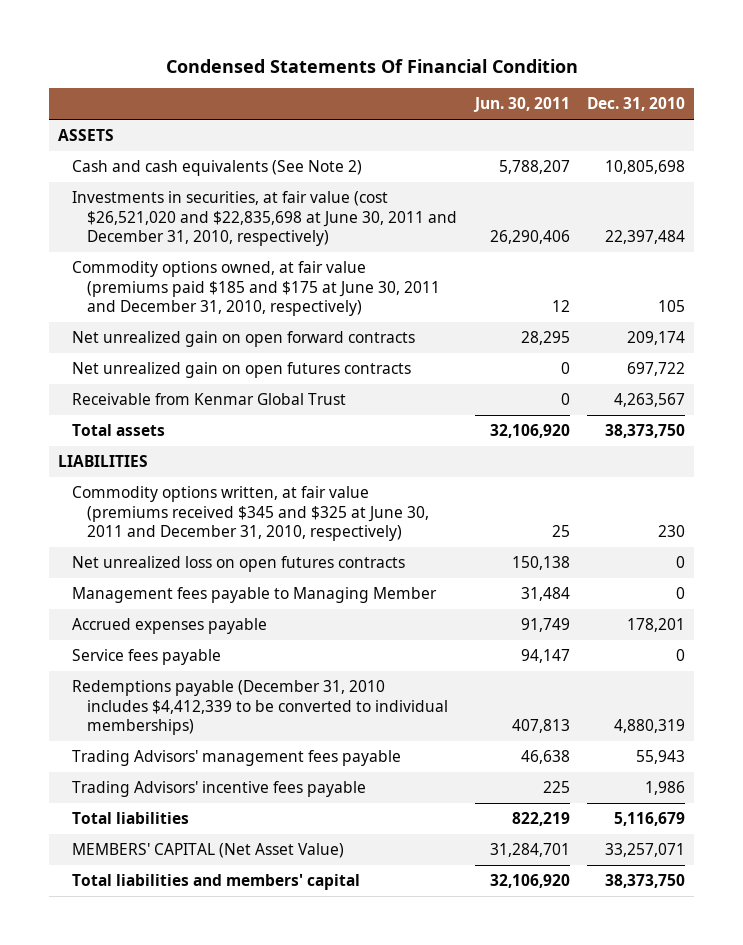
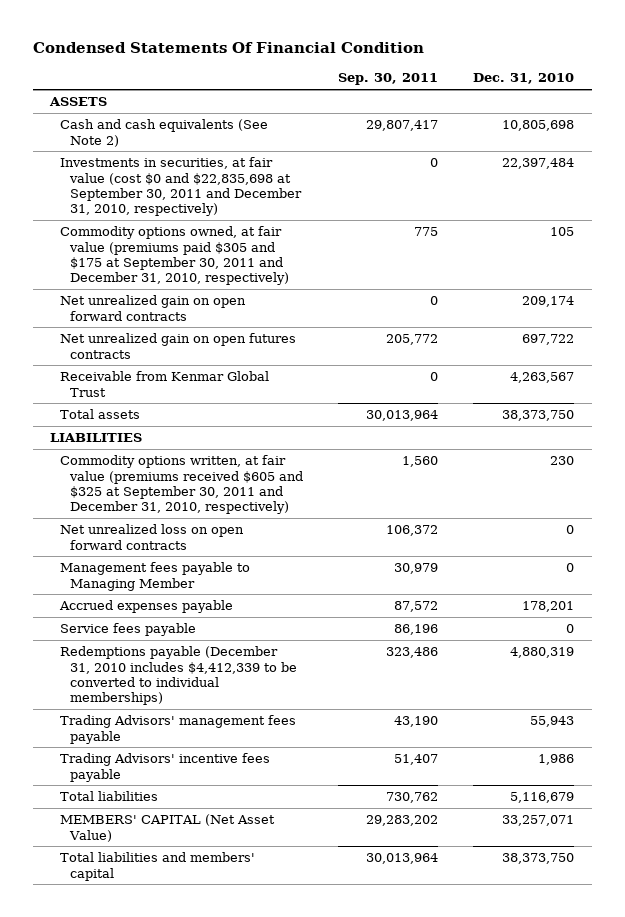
[472,97,570,113] Jun. 30, 2011 -> none
none -> [338,73,439,86] Sep. 30, 2011
[72,191,457,247] Investments in securities, at fair value (cost $26,521,020 and $22,835,698 at June 30, 2011 and December 31, 2010, respectively) -> [60,157,302,217] Investments in securities, at fair value (cost $0 and $22,835,698 at September 30, 2011 and December 31, 2010, respectively)
[72,261,440,317] Commodity options owned, at fair value (premiums paid $185 and $175 at June 30, 2011 and December 31, 2010, respectively) -> [60,226,289,286] Commodity options owned, at fair value (premiums paid $305 and $175 at September 30, 2011 and December 31, 2010, respectively)
[72,486,429,542] Commodity options written, at fair value (premiums received $345 and $325 at June 30, 2011 and December 31, 2010, respectively) -> [60,455,303,515] Commodity options written, at fair value (premiums received $605 and $325 at September 30, 2011 and December 31, 2010, respectively)
[72,556,406,573] Net unrealized loss on open futures contracts -> [60,524,245,550] Net unrealized loss on open forward contracts

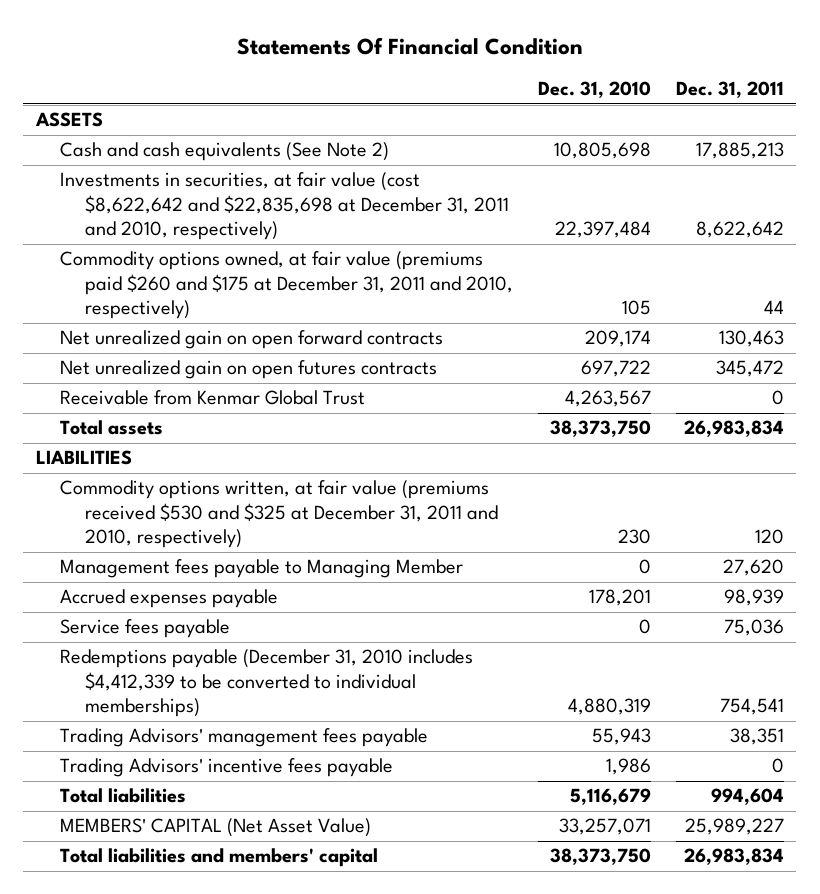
[32,41,424,53] Condensed Statements Of Financial Condition -> [236,37,583,56] Statements Of Financial Condition
[338,73,439,86] Sep. 30, 2011 -> none
none -> [676,81,785,99] Dec. 31, 2011
[60,157,302,217] Investments in securities, at fair value (cost $0 and $22,835,698 at September 30, 2011 and December 31, 2010, respectively) -> [60,172,510,241] Investments in securities, at fair value (cost $8,622,642 and $22,835,698 at December 31, 2011 and 2010, respectively)
[60,226,289,286] Commodity options owned, at fair value (premiums paid $305 and $175 at September 30, 2011 and December 31, 2010, respectively) -> [60,251,514,320] Commodity options owned, at fair value (premiums paid $260 and $175 at December 31, 2011 and 2010, respectively)
[60,524,245,550] Net unrealized loss on open forward contracts -> none
[60,455,303,515] Commodity options written, at fair value (premiums received $605 and $325 at September 30, 2011 and December 31, 2010, respectively) -> [60,480,499,549] Commodity options written, at fair value (premiums received $530 and $325 at December 31, 2011 and 2010, respectively)

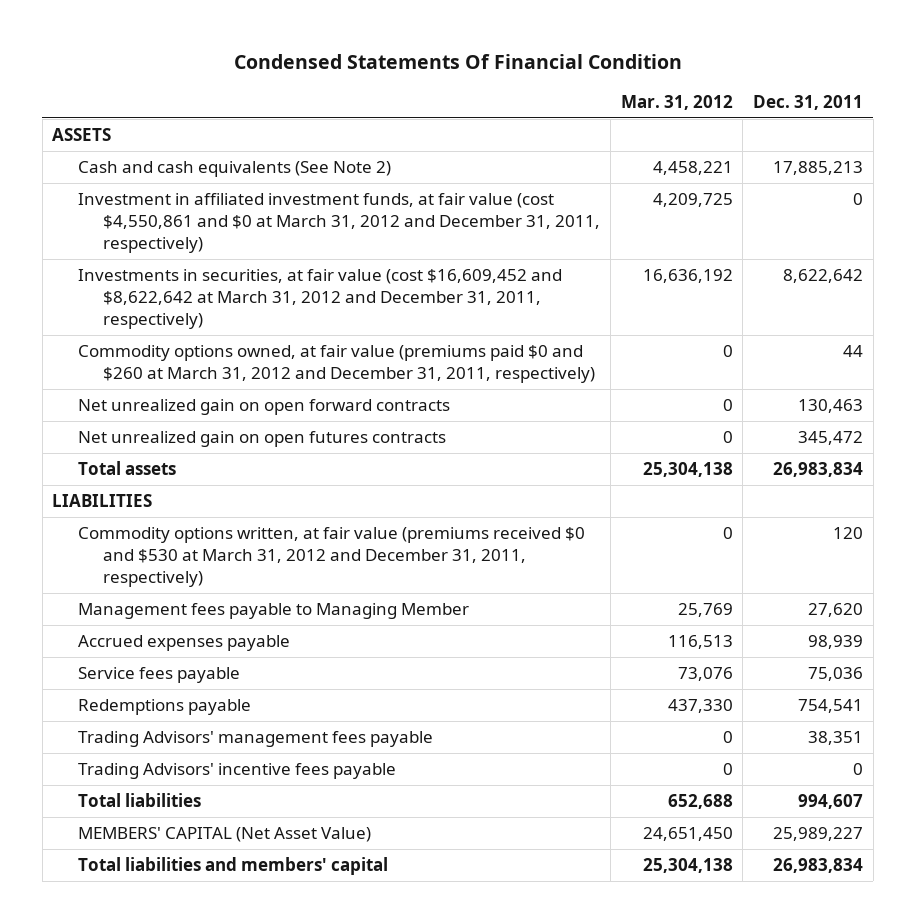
[236,37,583,56] Statements Of Financial Condition -> [233,53,682,69] Condensed Statements Of Financial Condition
[538,81,652,99] Dec. 31, 2010 -> none
none -> [620,94,733,110] Mar. 31, 2012
none -> [77,193,601,254] Investment in affiliated investment funds, at fair value (cost $4,550,861 and $0 at March 31, 2012 and December 31, 2011, respectively)
[60,172,510,241] Investments in securities, at fair value (cost $8,622,642 and $22,835,698 at December 31, 2011 and 2010, respectively) -> [77,269,562,330] Investments in securities, at fair value (cost $16,609,452 and $8,622,642 at March 31, 2012 and December 31, 2011, respectively)
[60,251,514,320] Commodity options owned, at fair value (premiums paid $260 and $175 at December 31, 2011 and 2010, respectively) -> [77,345,596,384] Commodity options owned, at fair value (premiums paid $0 and $260 at March 31, 2012 and December 31, 2011, respectively)
[60,390,366,406] Receivable from Kenmar Global Trust -> none
[60,480,499,549] Commodity options written, at fair value (premiums received $530 and $325 at December 31, 2011 and 2010, respectively) -> [77,527,585,588] Commodity options written, at fair value (premiums received $0 and $530 at March 31, 2012 and December 31, 2011, respectively)
[60,649,474,718] Redemptions payable (December 31, 2010 includes $4,412,339 to be converted to individual memberships) -> [77,699,251,716] Redemptions payable
[711,788,785,806] 994,604 -> [798,794,864,810] 994,607

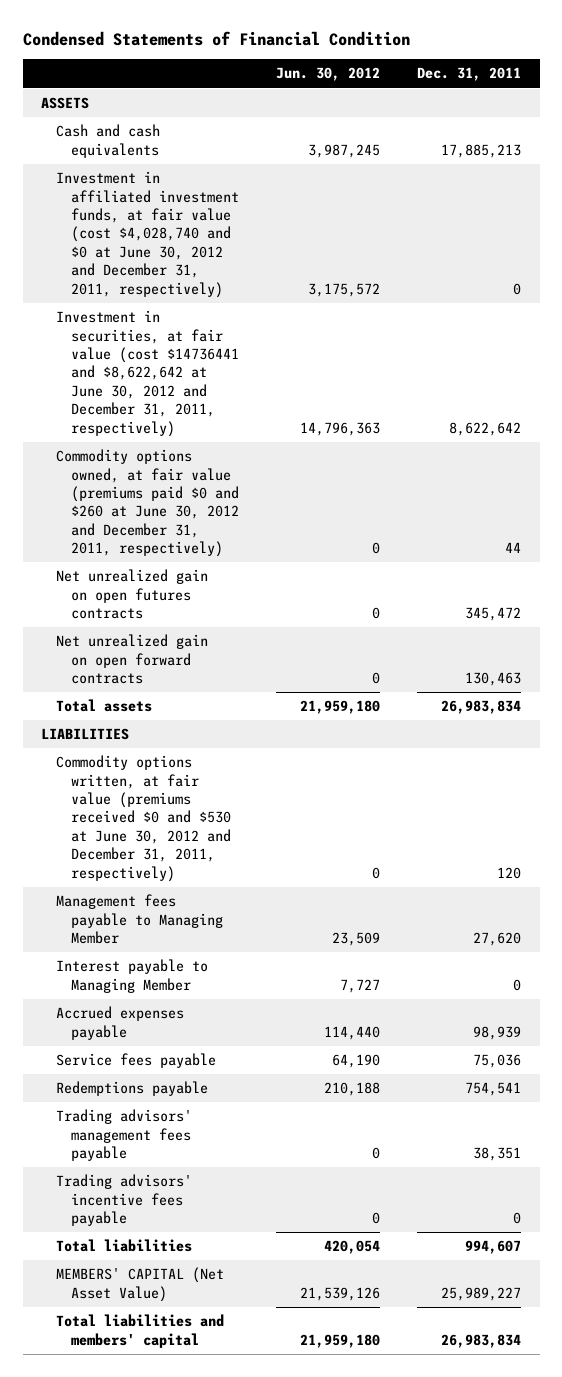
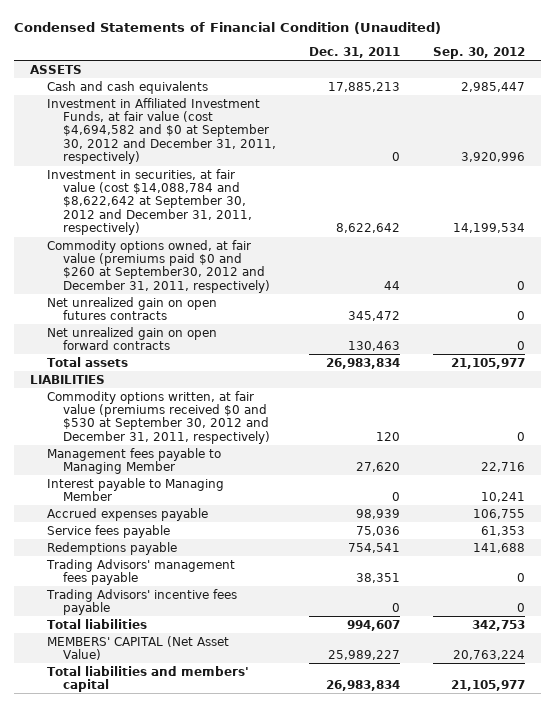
[22,31,410,47] Condensed Statements of Financial Condition -> [13,21,441,34] Condensed Statements of Financial Condition (Unaudited)
[276,67,381,82] Jun. 30, 2012 -> none
none -> [432,46,525,59] Sep. 30, 2012
[56,171,240,298] Investment in affiliated investment funds, at fair value (cost $4,028,740 and $0 at June 30, 2012 and December 31, 2011, respectively) -> [46,97,276,165] Investment in Affiliated Investment Funds, at fair value (cost $4,694,582 and $0 at September 30, 2012 and December 31, 2011, respectively)
[56,310,240,437] Investment in securities, at fair value (cost $14736441 and $8,622,642 at June 30, 2012 and December 31, 2011, respectively) -> [46,168,252,236] Investment in securities, at fair value (cost $14,088,784 and $8,622,642 at September 30, 2012 and December 31, 2011, respectively)
[56,449,240,558] Commodity options owned, at fair value (premiums paid $0 and $260 at June 30, 2012 and December 31, 2011, respectively) -> [46,239,270,293] Commodity options owned, at fair value (premiums paid $0 and $260 at September30, 2012 and December 31, 2011, respectively)
[56,755,232,882] Commodity options written, at fair value (premiums received $0 and $530 at June 30, 2012 and December 31, 2011, respectively) -> [46,390,270,444] Commodity options written, at fair value (premiums received $0 and $530 at September 30, 2012 and December 31, 2011, respectively)
[56,1109,193,1161] Trading advisors' management fees payable -> [45,558,235,586] Trading Advisors' management fees payable
[56,1174,193,1226] Trading advisors' incentive fees payable -> [45,588,237,616] Trading Advisors' incentive fees payable

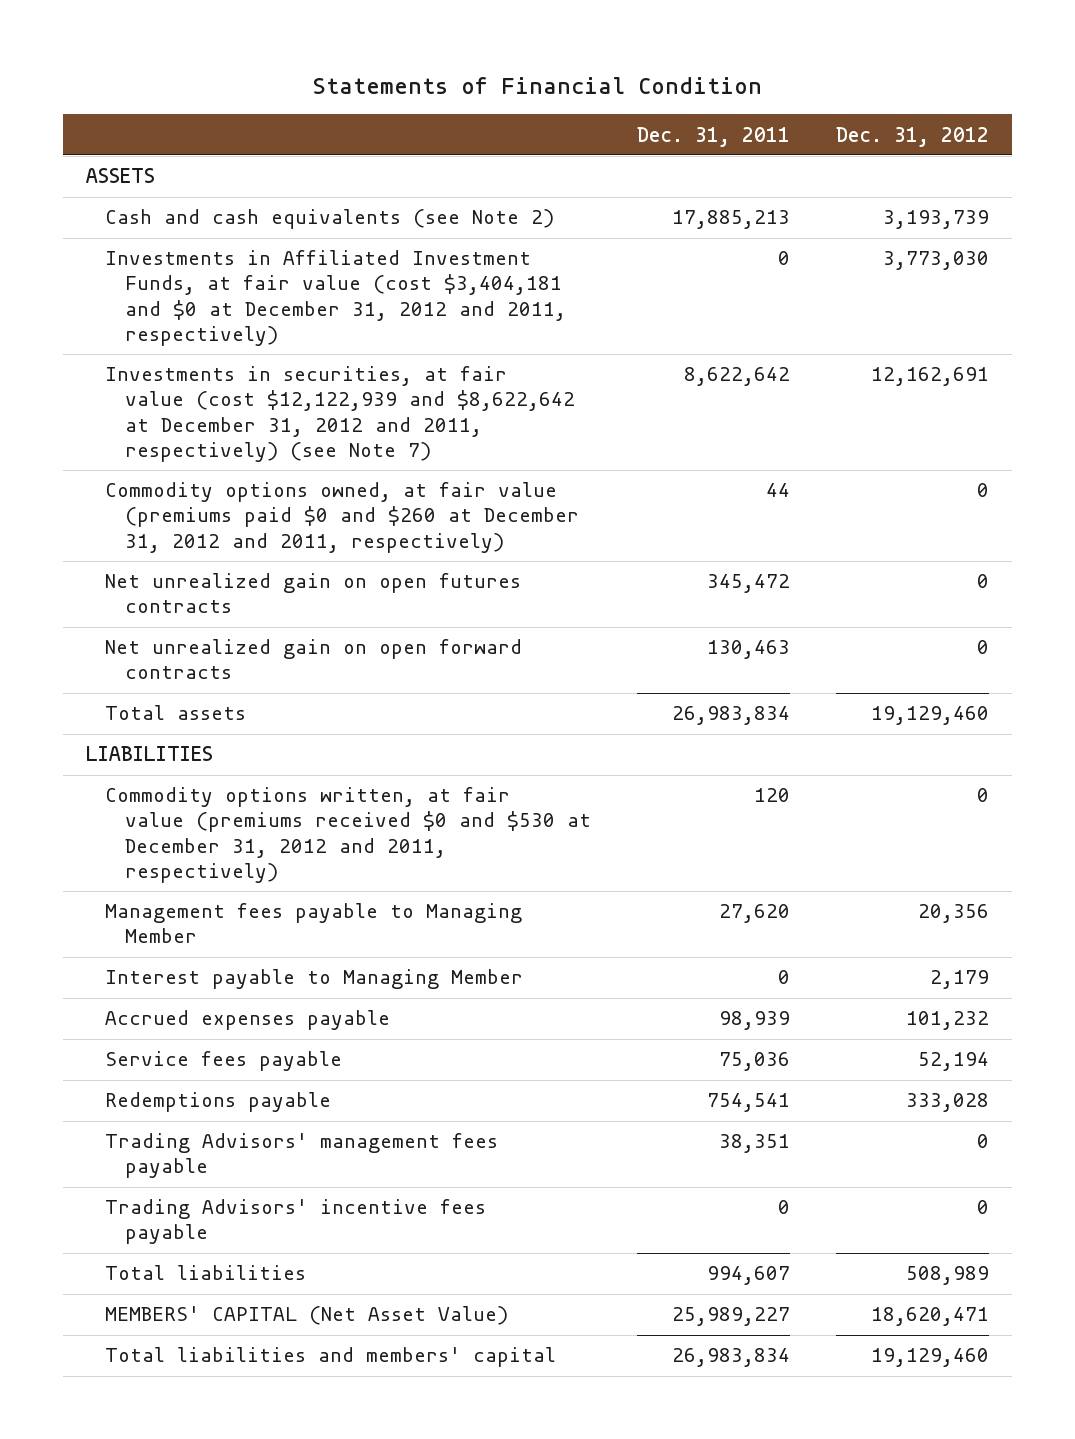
[13,21,441,34] Condensed Statements of Financial Condition (Unaudited) -> [312,77,763,95] Statements of Financial Condition
[432,46,525,59] Sep. 30, 2012 -> none
none -> [836,126,990,147] Dec. 31, 2012
[46,80,208,94] Cash and cash equivalents -> [105,209,555,230] Cash and cash equivalents (see Note 2)
[46,97,276,165] Investment in Affiliated Investment Funds, at fair value (cost $4,694,582 and $0 at September 30, 2012 and December 31, 2011, respectively) -> [105,250,566,346] Investments in Affiliated Investment Funds, at fair value (cost $3,404,181 and $0 at December 31, 2012 and 2011, respectively)
[46,168,252,236] Investment in securities, at fair value (cost $14,088,784 and $8,622,642 at September 30, 2012 and December 31, 2011, respectively) -> [105,366,575,462] Investments in securities, at fair value (cost $12,122,939 and $8,622,642 at December 31, 2012 and 2011, respectively) (see Note 7)
[46,239,270,293] Commodity options owned, at fair value (premiums paid $0 and $260 at September30, 2012 and December 31, 2011, respectively) -> [105,482,579,553] Commodity options owned, at fair value (premiums paid $0 and $260 at December 31, 2012 and 2011, respectively)
[46,390,270,444] Commodity options written, at fair value (premiums received $0 and $530 at September 30, 2012 and December 31, 2011, respectively) -> [105,787,591,883] Commodity options written, at fair value (premiums received $0 and $530 at December 31, 2012 and 2011, respectively)

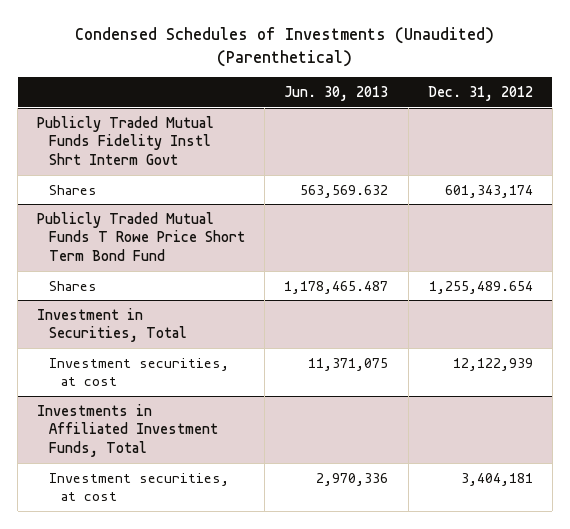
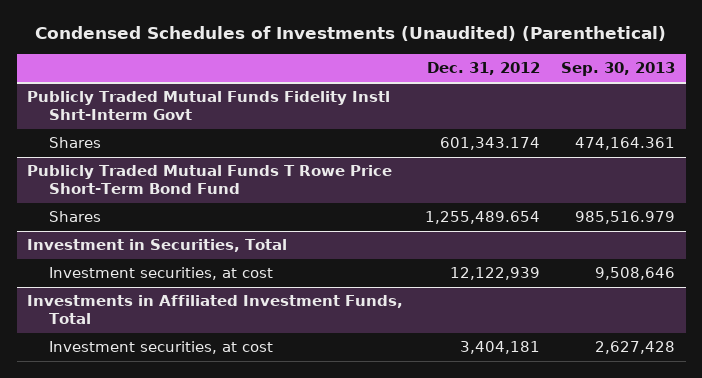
[284,86,389,102] Jun. 30, 2013 -> none
none -> [561,62,676,77] Sep. 30, 2013
[37,115,215,166] Publicly Traded Mutual Funds Fidelity Instl Shrt Interm Govt -> [27,91,391,121] Publicly Traded Mutual Funds Fidelity Instl Shrt-Interm Govt
[444,184,533,198] 601,343,174 -> [439,137,540,151] 601,343.174
[37,211,246,262] Publicly Traded Mutual Funds T Rowe Price Short Term Bond Fund -> [27,165,393,195] Publicly Traded Mutual Funds T Rowe Price Short-Term Bond Fund

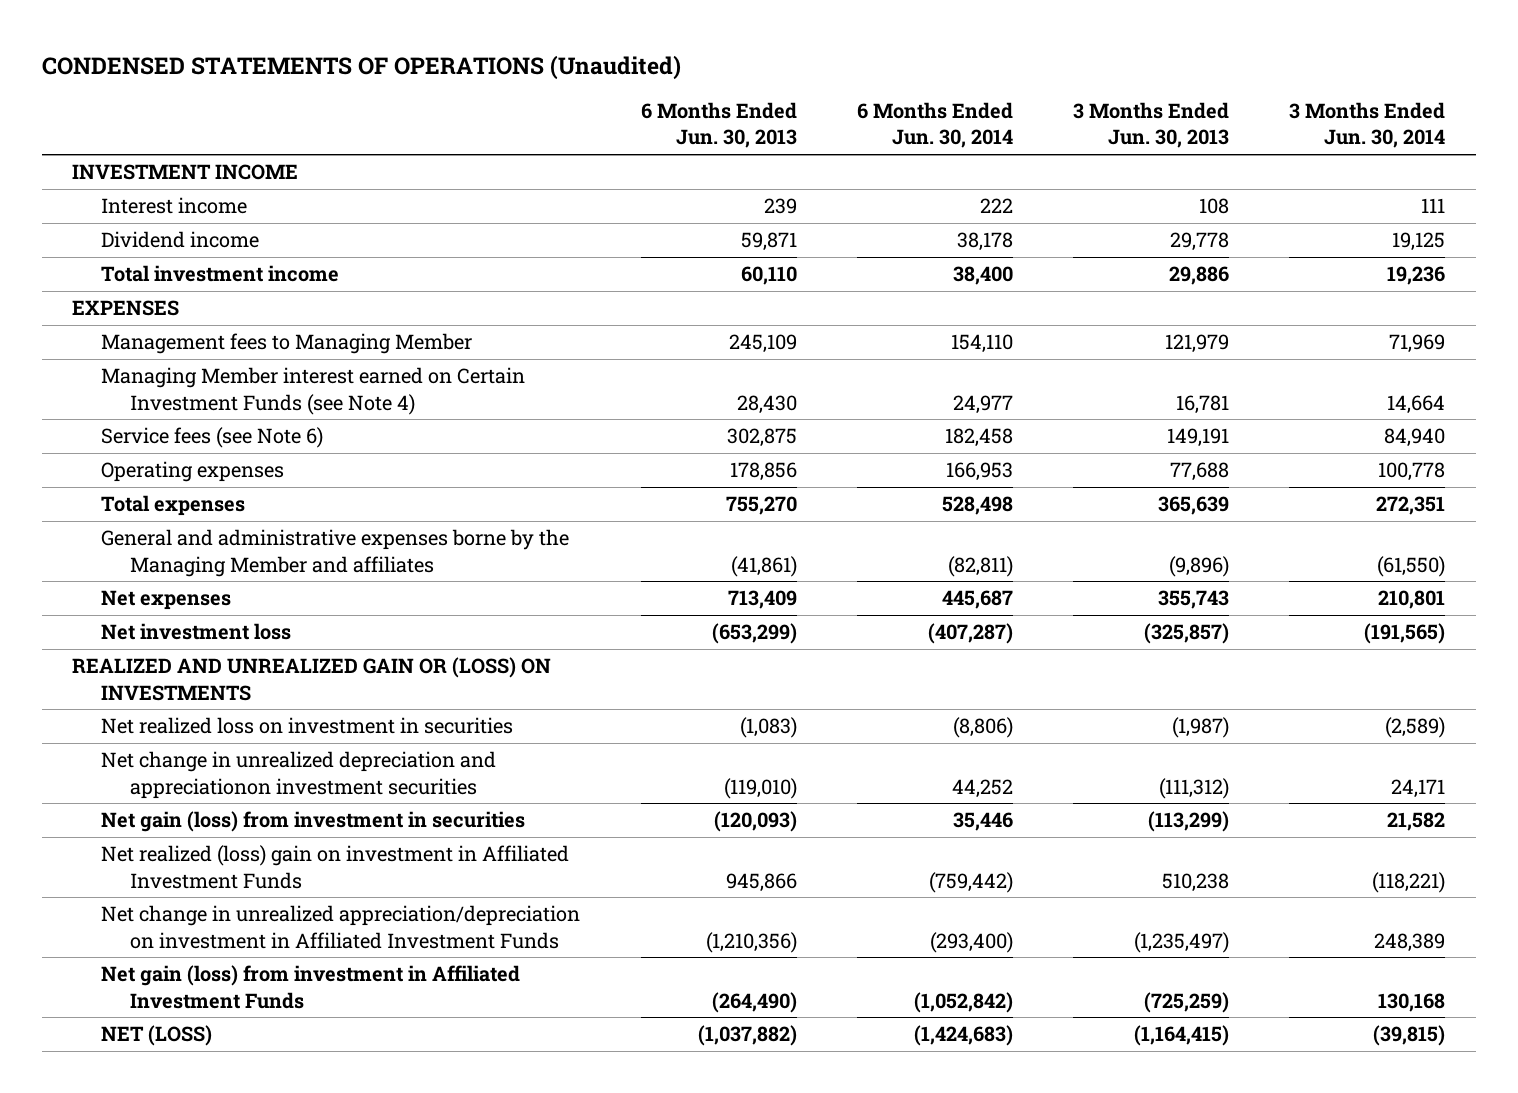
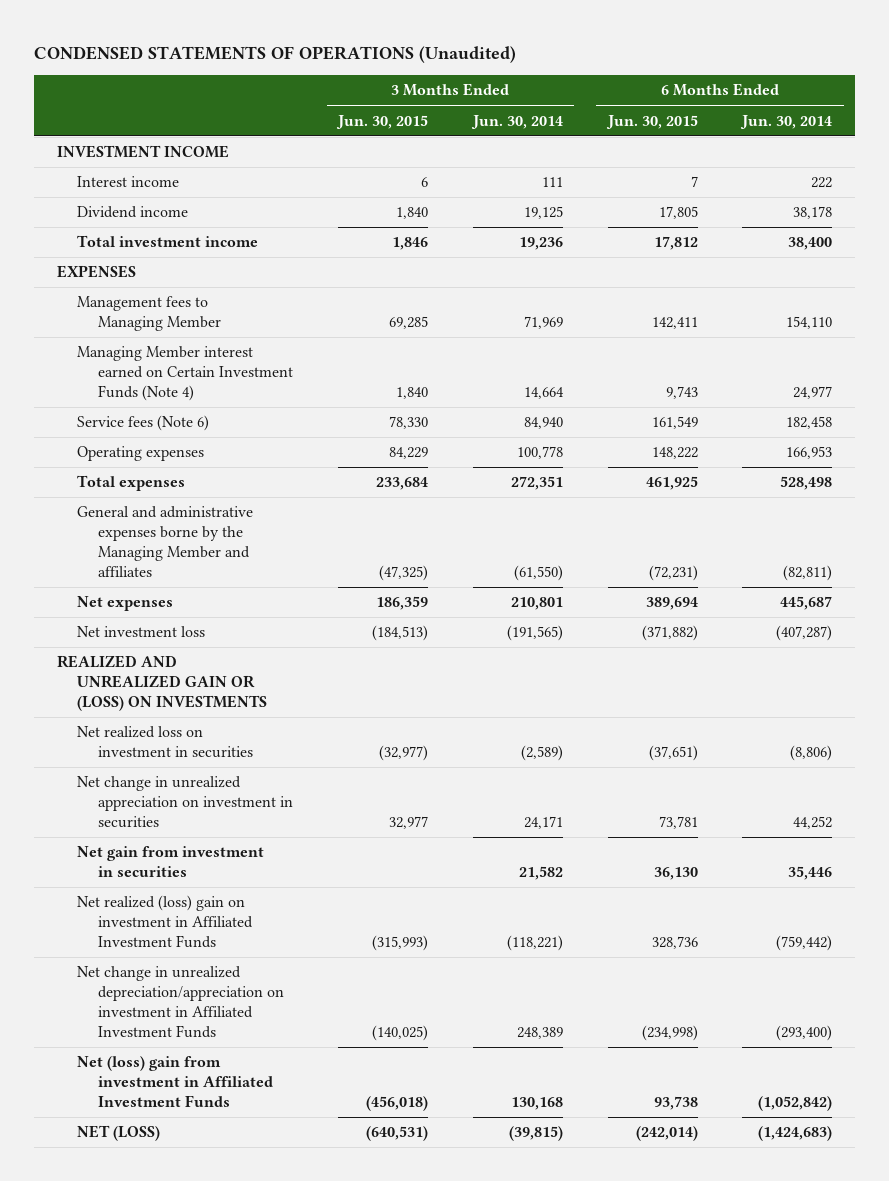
[640,102,797,149] 6 Months Ended Jun. 30, 2013 -> none
[1073,102,1230,149] 3 Months Ended Jun. 30, 2013 -> none
none -> [335,114,428,129] Jun. 30, 2015
none -> [605,114,698,129] Jun. 30, 2015
[101,367,526,415] Managing Member interest earned on Certain Investment Funds (see Note 4) -> [77,346,293,402] Managing Member interest earned on Certain Investment Funds (Note 4)
[101,427,324,449] Service fees (see Note 6) -> [77,415,210,432] Service fees (Note 6)
[101,751,497,799] Net change in unrealized depreciation and appreciationon investment securities -> [77,776,293,829] Net change in unrealized appreciation on investment in securities
[101,811,526,833] Net gain (loss) from investment in securities -> [77,846,265,878] Net gain from investment in securities
[101,905,581,949] Net change in unrealized appreciation/depreciation on investment in Affiliated Investment Funds -> [77,966,284,1039] Net change in unrealized depreciation/appreciation on investment in Affiliated Investment Funds
[101,965,521,1009] Net gain (loss) from investment in Affiliated Investment Funds -> [77,1056,273,1108] Net (loss) gain from investment in Affiliated Investment Funds

